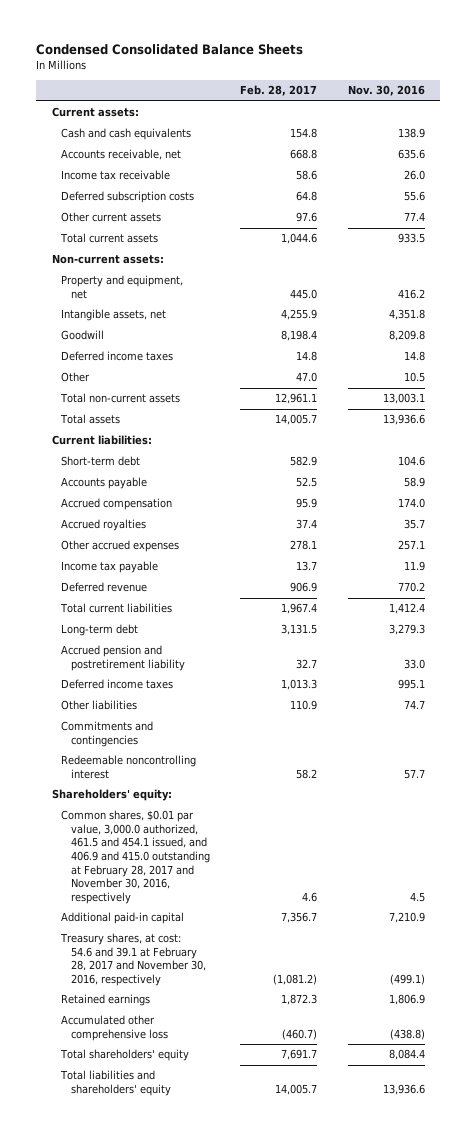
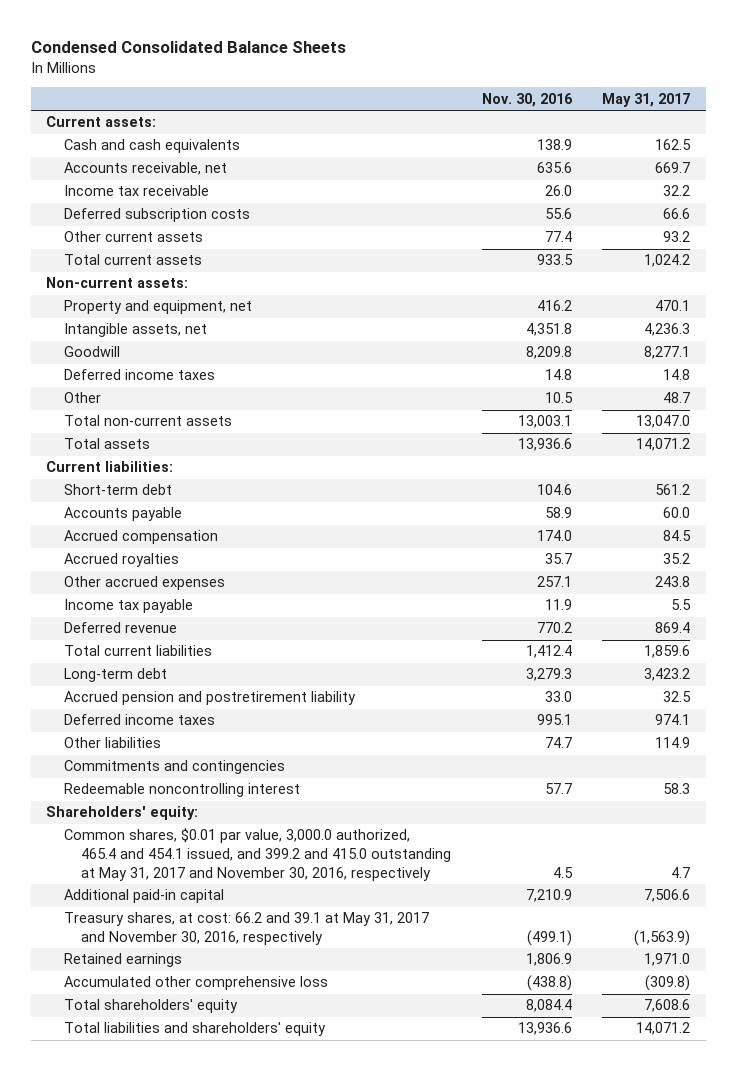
[240,85,318,97] Feb. 28, 2017 -> none
none -> [602,92,691,107] May 31, 2017
[61,810,210,904] Common shares, $0.01 par value, 3,000.0 authorized, 461.5 and 454.1 issued, and 406.9 and 415.0 outstanding at February 28, 2017 and November 30, 2016, respectively -> [63,828,452,881] Common shares, $0.01 par value, 3,000.0 authorized, 465.4 and 454.1 issued, and 399.2 and 415.0 outstanding at May 31, 2017 and November 30, 2016, respectively
[60,933,206,987] Treasury shares, at cost: 54.6 and 39.1 at February 28, 2017 and November 30, 2016, respectively -> [63,912,429,946] Treasury shares, at cost: 66.2 and 39.1 at May 31, 2017 and November 30, 2016, respectively

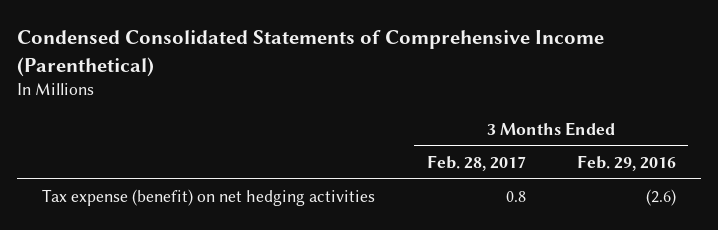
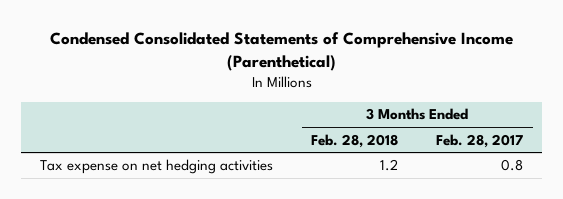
[576,155,676,172] Feb. 29, 2016 -> none
none -> [311,133,399,148] Feb. 28, 2018
[42,189,376,207] Tax expense (benefit) on net hedging activities -> [40,159,274,175] Tax expense on net hedging activities

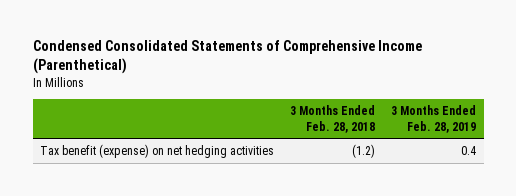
[436,133,524,148] Feb. 28, 2017 -> none
none -> [390,104,476,133] 3 Months Ended Feb. 28, 2019
[40,159,274,175] Tax expense on net hedging activities -> [40,144,275,159] Tax benefit (expense) on net hedging activities
[380,159,399,172] 1.2 -> [352,144,376,159] (1.2)

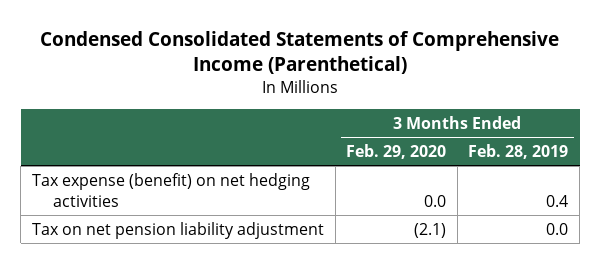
[290,104,376,133] 3 Months Ended Feb. 28, 2018 -> none
none -> [346,143,447,159] Feb. 29, 2020
[40,144,275,159] Tax benefit (expense) on net hedging activities -> [31,172,310,207] Tax expense (benefit) on net hedging activities
none -> [31,221,324,239] Tax on net pension liability adjustment

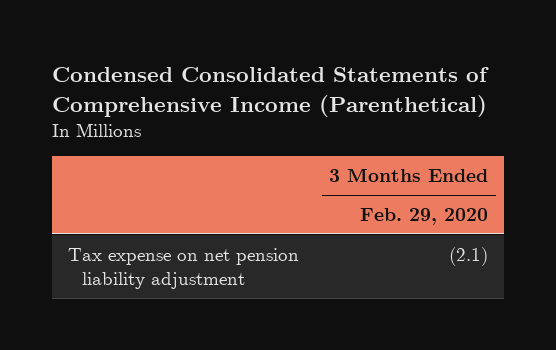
[468,143,569,159] Feb. 28, 2019 -> none
[31,172,310,207] Tax expense (benefit) on net hedging activities -> none
[31,221,324,239] Tax on net pension liability adjustment -> [67,247,299,290] Tax expense on net pension liability adjustment

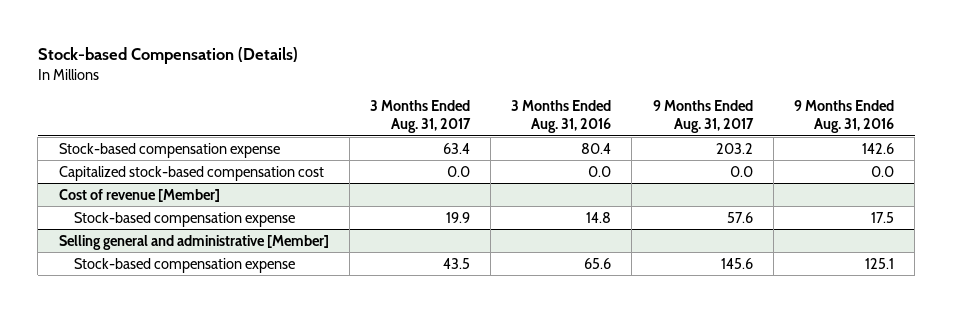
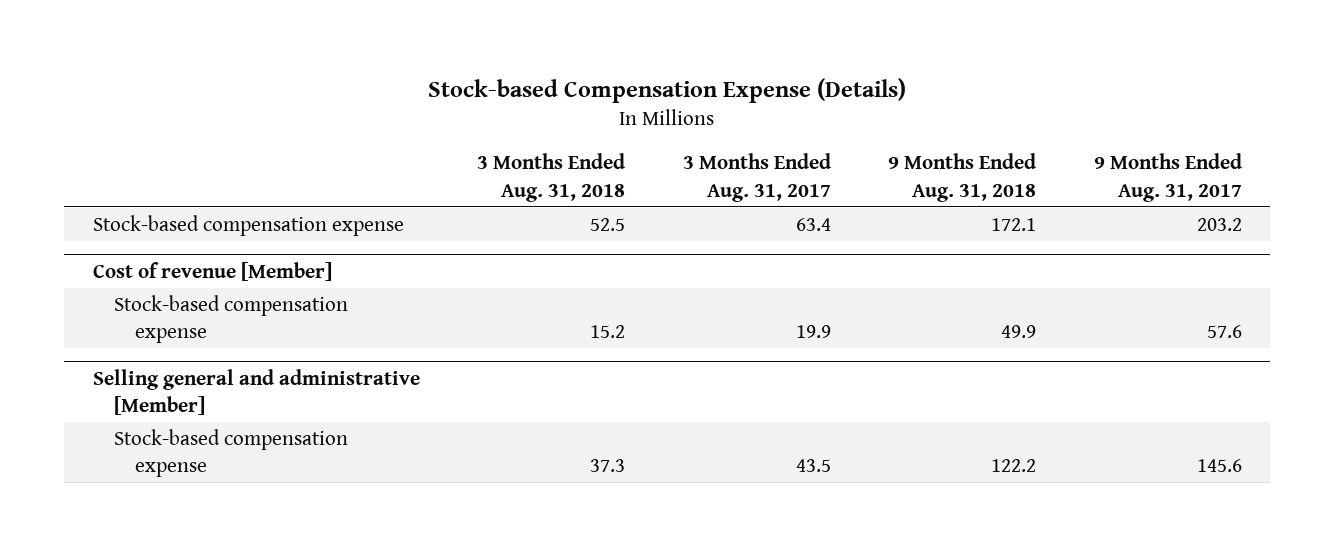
[37,47,298,65] Stock-based Compensation (Details) -> [428,77,907,103] Stock-based Compensation Expense (Details)
[511,99,612,134] 3 Months Ended Aug. 31, 2016 -> none
[793,99,894,134] 9 Months Ended Aug. 31, 2016 -> none
none -> [477,153,626,202] 3 Months Ended Aug. 31, 2018
none -> [888,153,1037,202] 9 Months Ended Aug. 31, 2018
[58,165,324,181] Capitalized stock-based compensation cost -> none

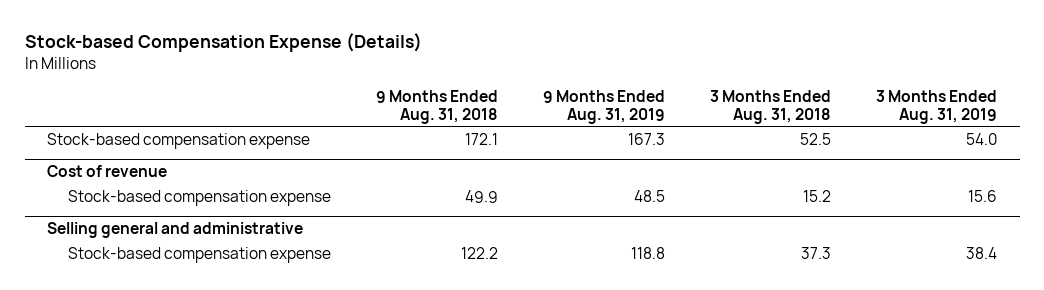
[682,153,831,202] 3 Months Ended Aug. 31, 2017 -> none
[1093,153,1242,202] 9 Months Ended Aug. 31, 2017 -> none
none -> [542,90,665,124] 9 Months Ended Aug. 31, 2019
none -> [876,90,998,124] 3 Months Ended Aug. 31, 2019
[92,261,332,281] Cost of revenue [Member] -> [47,165,168,178] Cost of revenue
[92,368,420,415] Selling general and administrative [Member] -> [47,222,304,239] Selling general and administrative

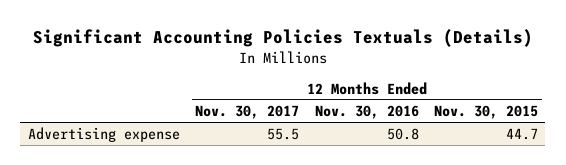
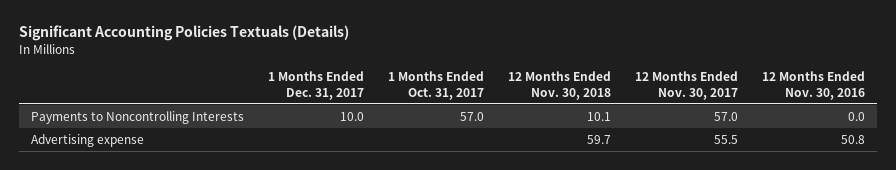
[433,105,538,120] Nov. 30, 2015 -> none
none -> [267,71,364,100] 1 Months Ended Dec. 31, 2017
none -> [387,71,484,100] 1 Months Ended Oct. 31, 2017
none -> [507,71,611,100] 12 Months Ended Nov. 30, 2018
none -> [30,110,244,124] Payments to Noncontrolling Interests

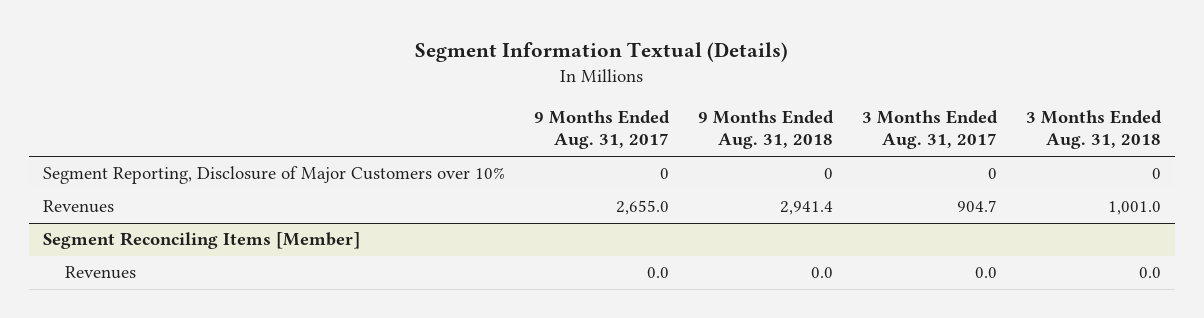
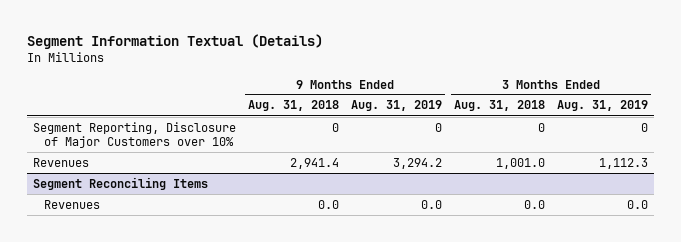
[534,109,671,150] 9 Months Ended Aug. 31, 2017 -> none
[861,109,998,150] 3 Months Ended Aug. 31, 2017 -> none
none -> [351,100,443,112] Aug. 31, 2019
none -> [556,100,648,112] Aug. 31, 2019
[43,232,361,250] Segment Reconciling Items [Member] -> [33,176,209,190] Segment Reconciling Items

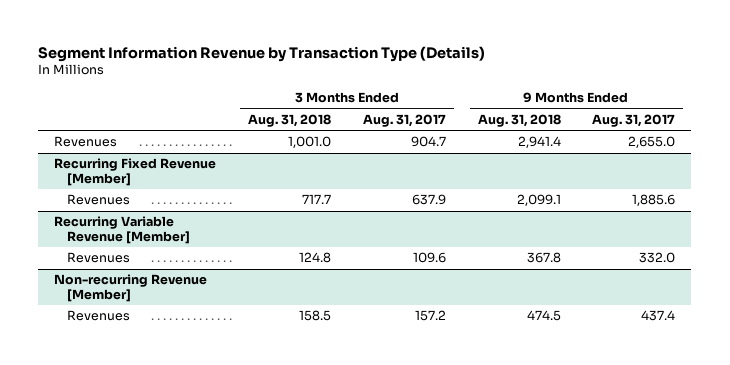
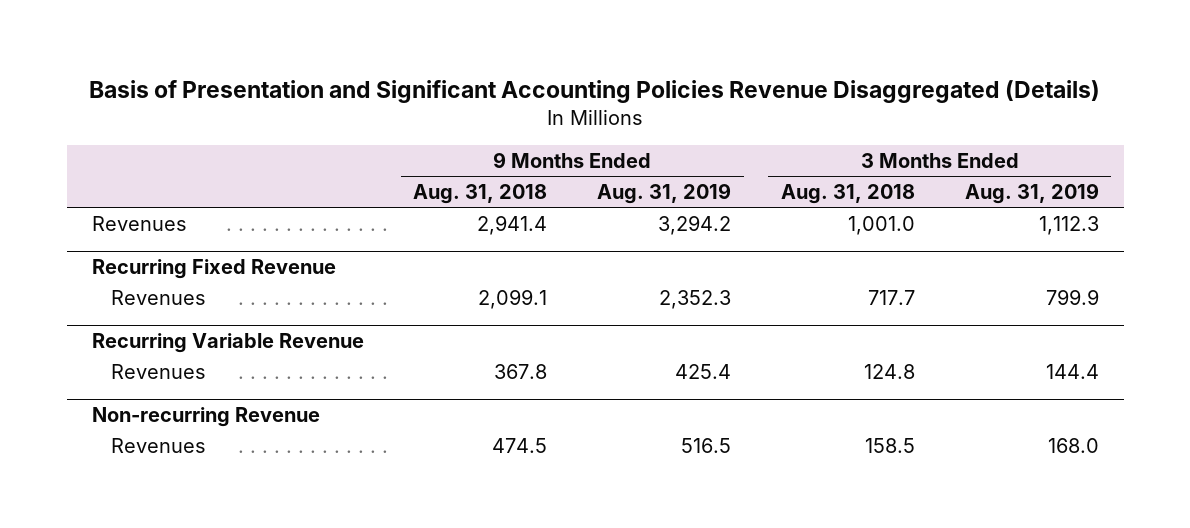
[38,45,486,62] Segment Information Revenue by Transaction Type (Details) -> [89,79,1101,103] Basis of Presentation and Significant Accounting Policies Revenue Disaggregated (Details)
[362,113,446,127] Aug. 31, 2017 -> none
[592,113,676,127] Aug. 31, 2017 -> none
none -> [597,183,732,205] Aug. 31, 2019
none -> [964,183,1099,205] Aug. 31, 2019
[54,158,217,186] Recurring Fixed Revenue [Member] -> [91,258,336,279] Recurring Fixed Revenue
[54,216,190,244] Recurring Variable Revenue [Member] -> [91,332,364,353] Recurring Variable Revenue
[54,274,208,302] Non-recurring Revenue [Member] -> [91,406,320,427] Non-recurring Revenue

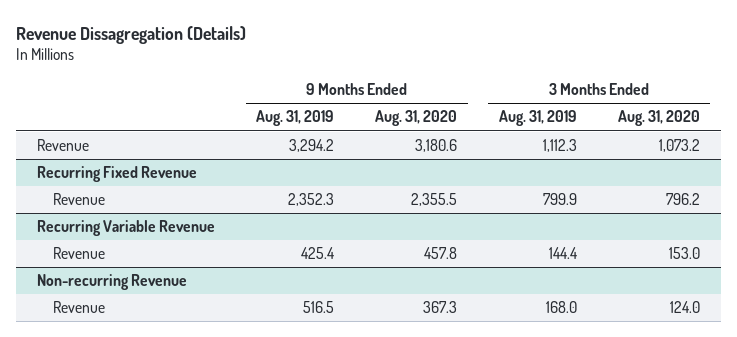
[89,79,1101,103] Basis of Presentation and Significant Accounting Policies Revenue Disaggregated (Details) -> [16,25,247,44] Revenue Dissagregation (Details)
[413,184,548,205] Aug. 31, 2018 -> none
[780,184,915,205] Aug. 31, 2018 -> none
none -> [375,110,458,127] Aug. 31, 2020
none -> [617,110,700,127] Aug. 31, 2020
[91,215,187,231] Revenues -> [36,139,89,152] Revenue
[111,289,207,305] Revenues -> [53,193,106,206] Revenue
[111,363,207,379] Revenues -> [53,247,106,260] Revenue
[111,437,207,453] Revenues -> [53,301,106,314] Revenue

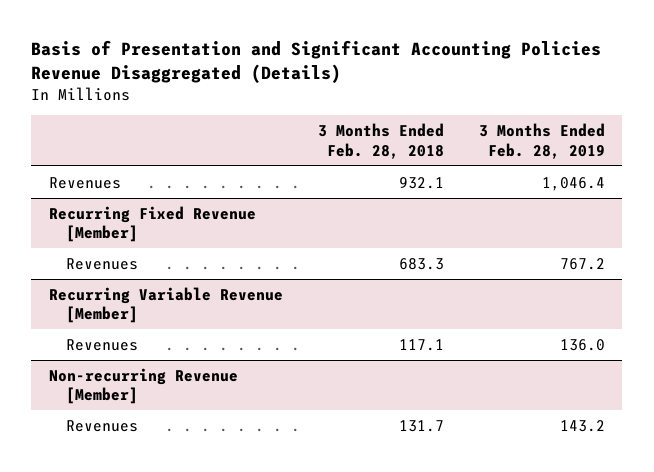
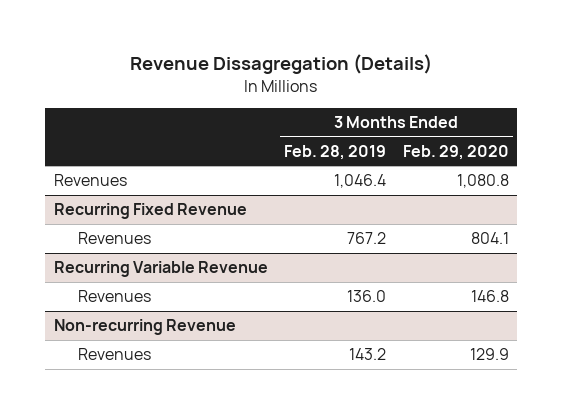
[31,40,602,84] Basis of Presentation and Significant Accounting Policies Revenue Disaggregated (Details) -> [130,54,433,75] Revenue Dissagregation (Details)
[317,123,444,159] 3 Months Ended Feb. 28, 2018 -> none
none -> [402,144,509,160] Feb. 29, 2020
[48,205,256,243] Recurring Fixed Revenue [Member] -> [53,203,247,220] Recurring Fixed Revenue
[48,286,283,324] Recurring Variable Revenue [Member] -> [53,261,268,278] Recurring Variable Revenue
[48,367,238,405] Non-recurring Revenue [Member] -> [53,319,236,336] Non-recurring Revenue

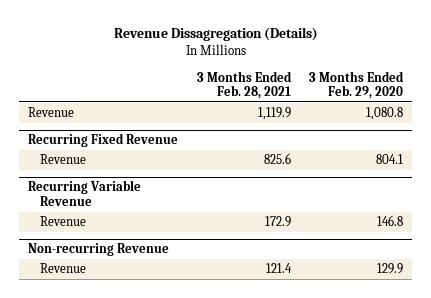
[284,144,387,160] Feb. 28, 2019 -> none
none -> [196,70,292,100] 3 Months Ended Feb. 28, 2021
[53,174,127,187] Revenues -> [28,107,75,118] Revenue
[77,232,151,245] Revenues -> [40,154,87,165] Revenue
[77,290,151,303] Revenues -> [40,216,87,227] Revenue
[77,348,151,361] Revenues -> [40,263,87,274] Revenue

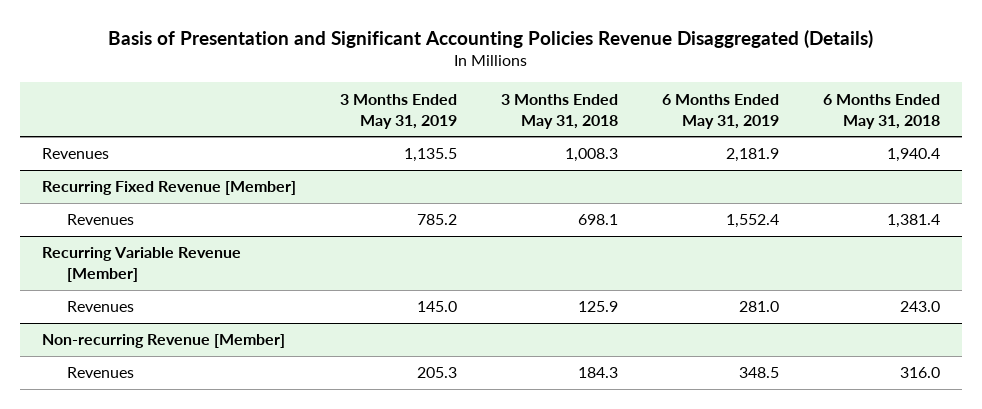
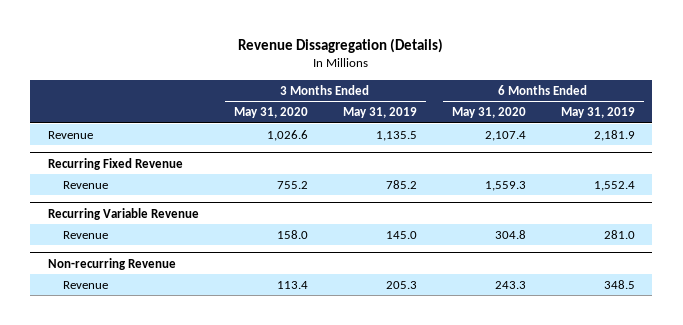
[107,29,873,48] Basis of Presentation and Significant Accounting Policies Revenue Disaggregated (Details) -> [238,37,444,53] Revenue Dissagregation (Details)
[500,93,618,129] 3 Months Ended May 31, 2018 -> none
[822,93,940,129] 6 Months Ended May 31, 2018 -> none
none -> [233,107,308,119] May 31, 2020
none -> [451,107,526,119] May 31, 2020
[41,148,109,160] Revenues -> [47,130,93,139] Revenue
[41,181,296,196] Recurring Fixed Revenue [Member] -> [47,157,183,170] Recurring Fixed Revenue
[66,214,134,226] Revenues -> [62,180,108,189] Revenue
[41,247,241,283] Recurring Variable Revenue [Member] -> [47,207,199,220] Recurring Variable Revenue
[66,301,134,313] Revenues -> [62,230,108,239] Revenue
[41,334,285,349] Non-recurring Revenue [Member] -> [47,257,176,270] Non-recurring Revenue
[66,367,134,379] Revenues -> [62,280,108,289] Revenue

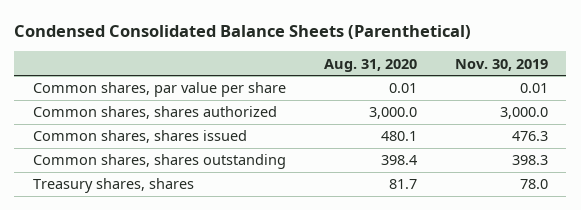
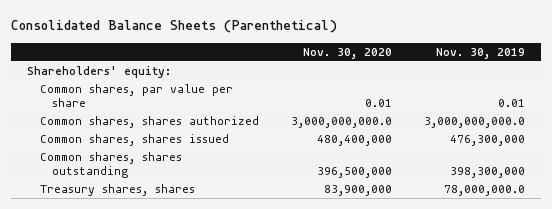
[14,24,472,39] Condensed Consolidated Balance Sheets (Parenthetical) -> [11,20,338,34] Consolidated Balance Sheets (Parenthetical)
[323,58,417,72] Aug. 31, 2020 -> none
none -> [302,47,392,59] Nov. 30, 2020
none -> [27,66,172,79] Shareholders' equity:
[499,107,548,120] 3,000.0 -> [423,117,525,129] 3,000,000,000.0
[511,131,548,142] 476.3 -> [449,135,525,147] 476,300,000
[511,155,548,166] 398.3 -> [449,167,525,179] 398,300,000
[519,179,548,190] 78.0 -> [443,185,525,197] 78,000,000.0

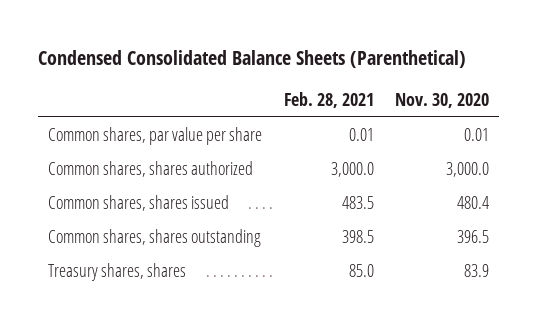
[11,20,338,34] Consolidated Balance Sheets (Parenthetical) -> [37,50,466,69] Condensed Consolidated Balance Sheets (Parenthetical)
[435,47,525,59] Nov. 30, 2019 -> none
none -> [283,91,374,108] Feb. 28, 2021
[27,66,172,79] Shareholders' equity: -> none
[290,117,392,129] 3,000,000,000.0 -> [445,162,489,178] 3,000.0
[316,135,392,147] 480,400,000 -> [456,196,489,210] 480.4
[316,167,392,179] 396,500,000 -> [456,230,489,244] 396.5
[323,185,392,197] 83,900,000 -> [463,264,489,278] 83.9

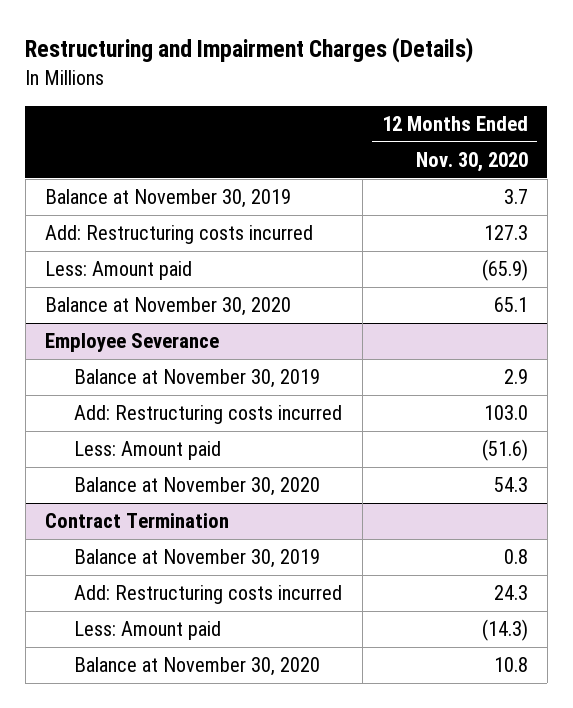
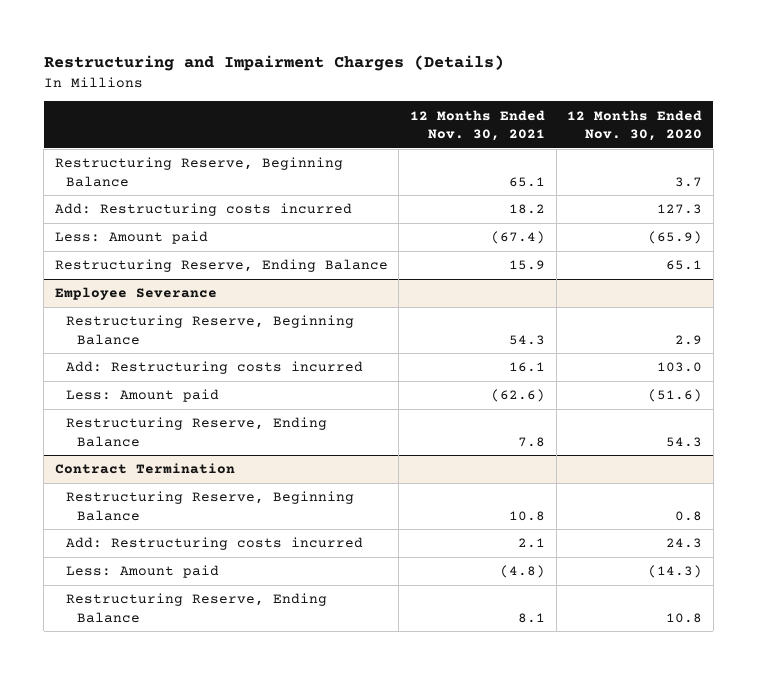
none -> [410,109,546,141] 12 Months Ended Nov. 30, 2021
[44,189,291,209] Balance at November 30, 2019 -> [54,157,343,187] Restructuring Reserve, Beginning Balance
[44,297,291,317] Balance at November 30, 2020 -> [54,259,388,273] Restructuring Reserve, Ending Balance
[74,369,321,389] Balance at November 30, 2019 -> [66,315,355,345] Restructuring Reserve, Beginning Balance
[74,477,321,497] Balance at November 30, 2020 -> [66,417,328,447] Restructuring Reserve, Ending Balance
[74,549,321,569] Balance at November 30, 2019 -> [66,491,355,521] Restructuring Reserve, Beginning Balance
[74,657,321,677] Balance at November 30, 2020 -> [66,593,328,623] Restructuring Reserve, Ending Balance

